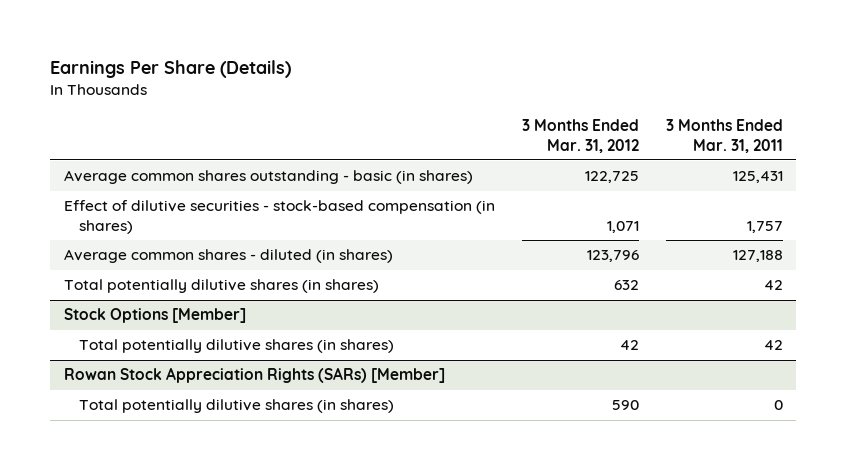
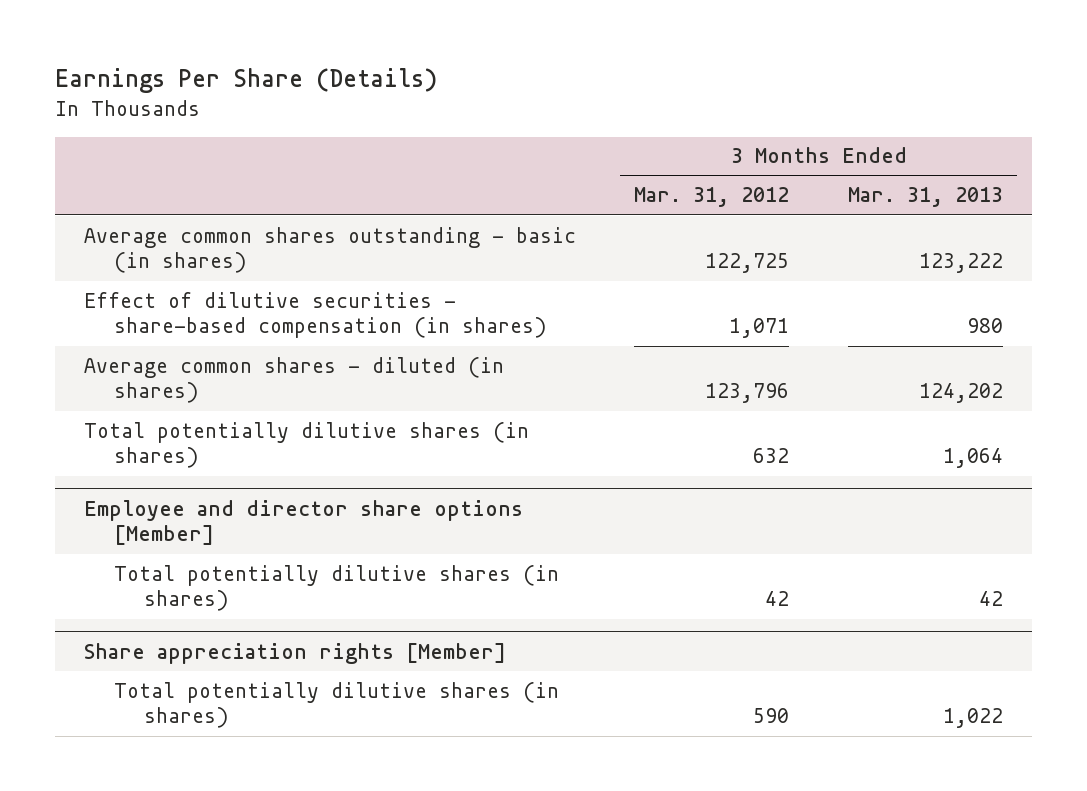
[665,119,783,153] 3 Months Ended Mar. 31, 2011 -> none
none -> [847,187,1003,208] Mar. 31, 2013
[63,200,495,234] Effect of dilutive securities - stock-based compensation (in shares) -> [83,291,547,339] Effect of dilutive securities - share-based compensation (in shares)
[63,308,246,324] Stock Options [Member] -> none
none -> [83,499,523,546] Employee and director share options [Member]
[63,367,445,384] Rowan Stock Appreciation Rights (SARs) [Member] -> none
none -> [83,642,506,664] Share appreciation rights [Member]

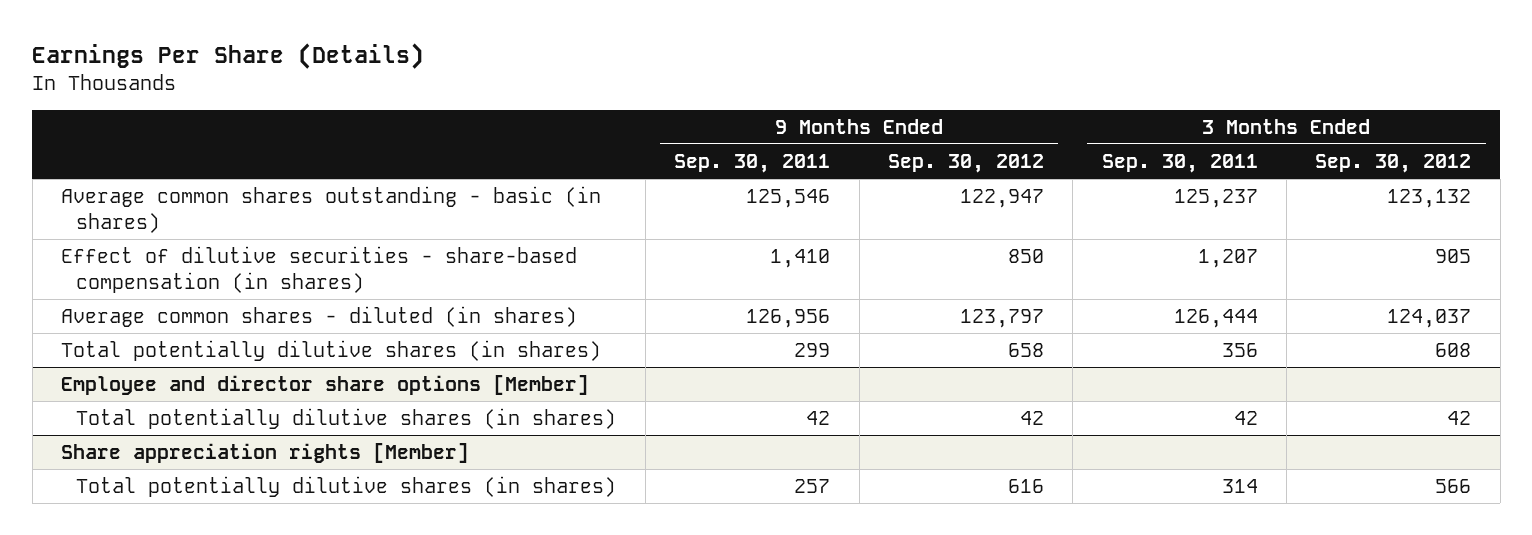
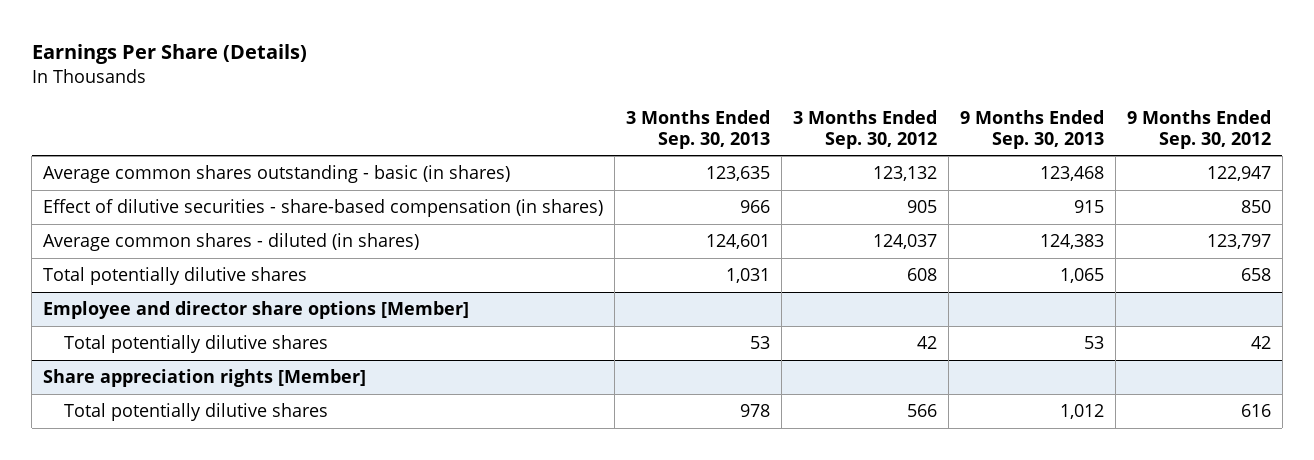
[674,154,831,174] Sep. 30, 2011 -> none
[1101,154,1258,174] Sep. 30, 2011 -> none
none -> [626,109,771,149] 3 Months Ended Sep. 30, 2013
none -> [959,109,1104,149] 9 Months Ended Sep. 30, 2013
[60,340,601,362] Total potentially dilutive shares (in shares) -> [43,267,308,286] Total potentially dilutive shares
[76,408,617,430] Total potentially dilutive shares (in shares) -> [63,335,328,354] Total potentially dilutive shares
[76,476,617,498] Total potentially dilutive shares (in shares) -> [63,403,328,422] Total potentially dilutive shares

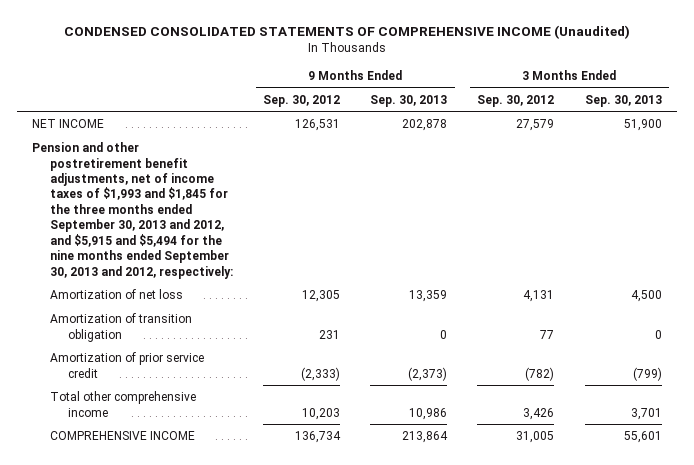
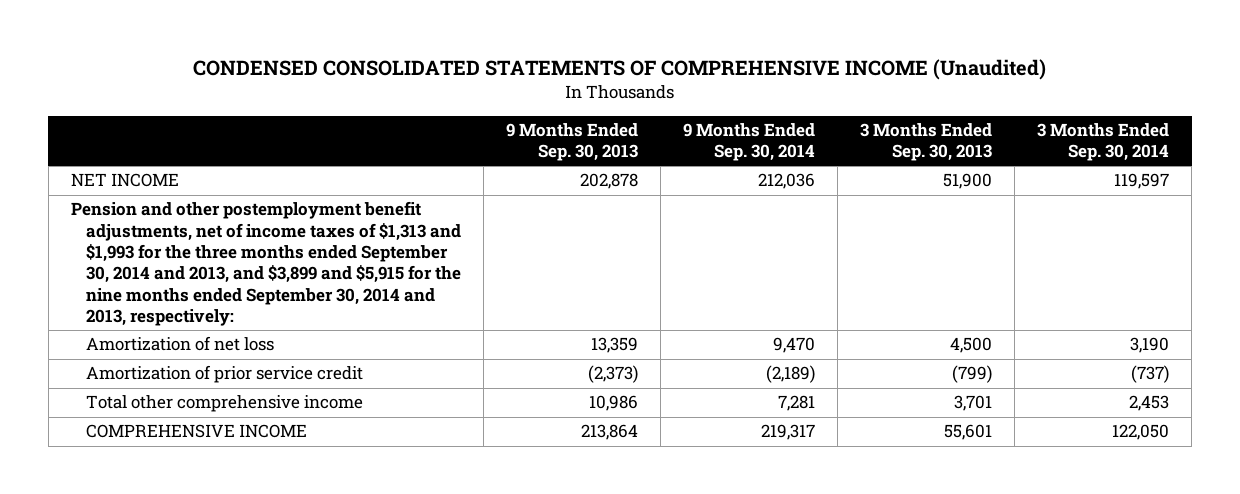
[263,94,341,107] Sep. 30, 2012 -> none
[477,94,555,107] Sep. 30, 2012 -> none
none -> [683,123,816,162] 9 Months Ended Sep. 30, 2014
none -> [1037,123,1170,162] 3 Months Ended Sep. 30, 2014
[32,142,234,279] Pension and other postretirement benefit adjustments, net of income taxes of $1,993 and $1,845 for the three months ended September 30, 2013 and 2012, and $5,915 and $5,494 for the nine months ended September 30, 2013 and 2012, respectively: -> [70,201,461,326] Pension and other postemployment benefit adjustments, net of income taxes of $1,313 and $1,993 for the three months ended September 30, 2014 and 2013, and $3,899 and $5,915 for the nine months ended September 30, 2014 and 2013, respectively:
[50,313,193,342] Amortization of transition obligation -> none

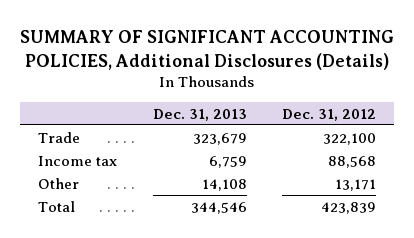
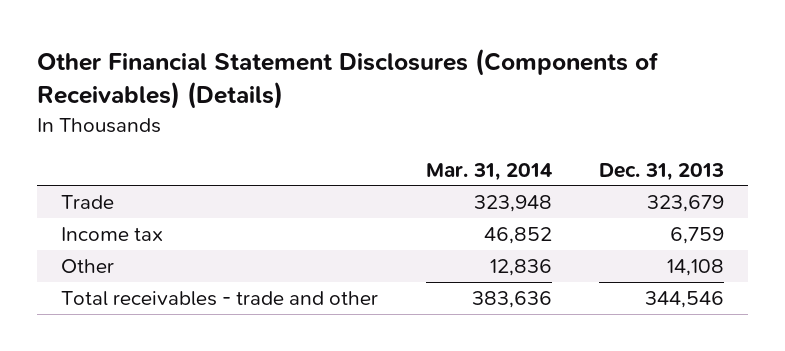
[20,30,395,70] SUMMARY OF SIGNIFICANT ACCOUNTING POLICIES, Additional Disclosures (Details) -> [37,48,660,110] Other Financial Statement Disclosures (Components of Receivables) (Details)
[282,108,377,121] Dec. 31, 2012 -> none
none -> [425,162,552,181] Mar. 31, 2014
[37,200,75,212] Total -> [61,291,379,307] Total receivables - trade and other

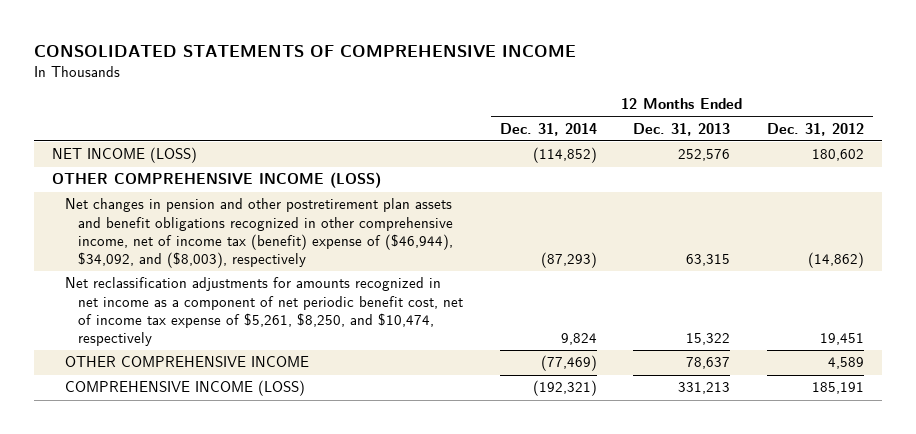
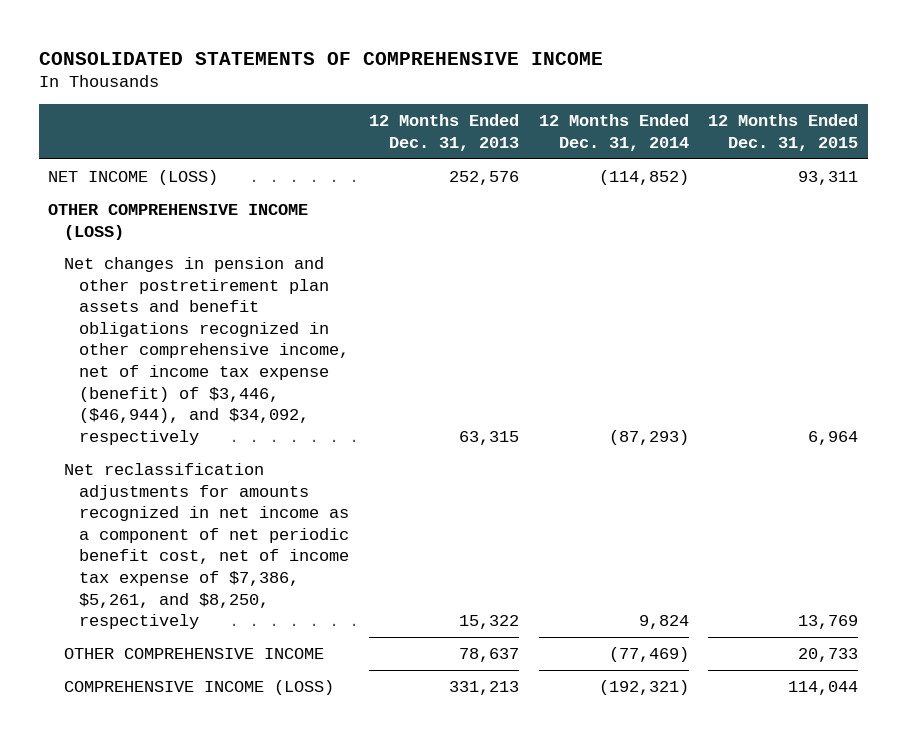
[766,122,864,136] Dec. 31, 2012 -> none
none -> [708,114,859,151] 12 Months Ended Dec. 31, 2015
[65,198,454,269] Net changes in pension and other postretirement plan assets and benefit obligations recognized in other comprehensive income, net of income tax (benefit) expense of ($46,944), $34,092, and ($8,003), respectively -> [63,256,350,445] Net changes in pension and other postretirement plan assets and benefit obligations recognized in other comprehensive income, net of income tax expense (benefit) of $3,446, ($46,944), and $34,092, respectively
[65,277,464,347] Net reclassification adjustments for amounts recognized in net income as a component of net periodic benefit cost, net of income tax expense of $5,261, $8,250, and $10,474, respectively -> [63,462,350,630] Net reclassification adjustments for amounts recognized in net income as a component of net periodic benefit cost, net of income tax expense of $7,386, $5,261, and $8,250, respectively

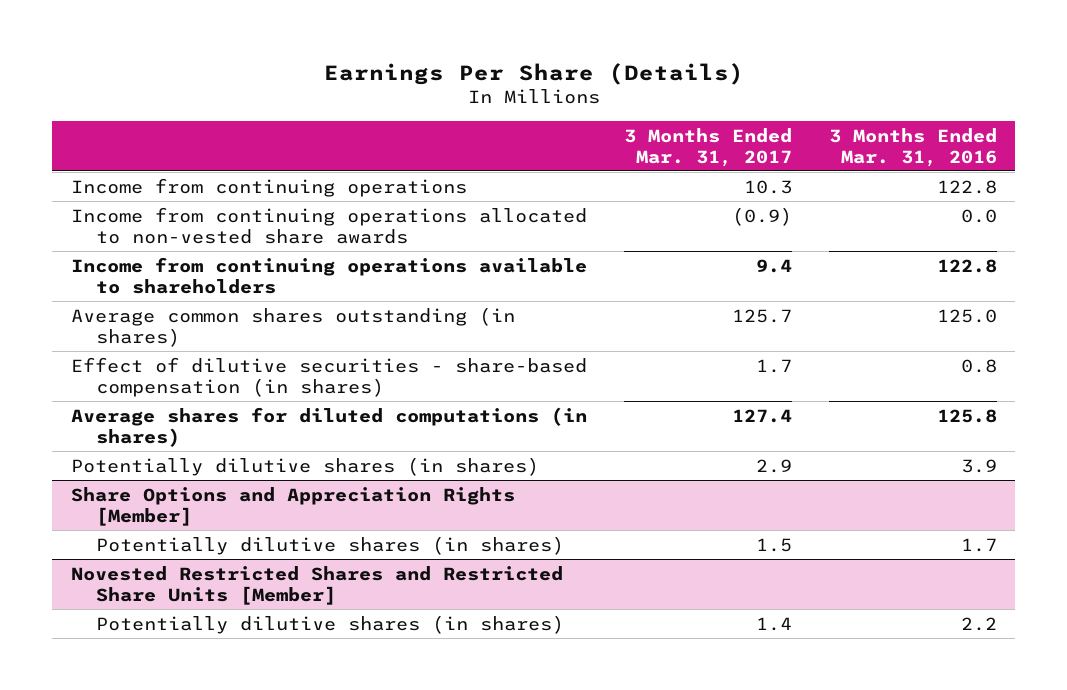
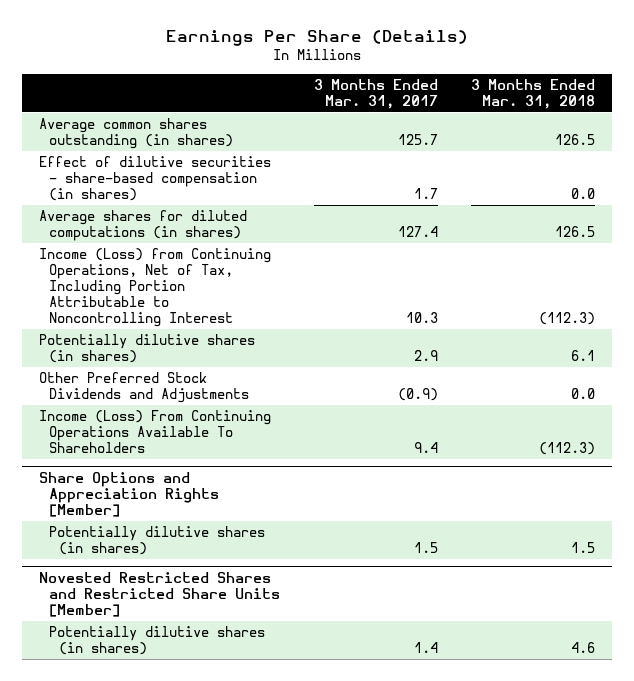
[828,127,997,167] 3 Months Ended Mar. 31, 2016 -> none
none -> [471,78,596,109] 3 Months Ended Mar. 31, 2018
[70,177,467,197] Income from continuing operations -> none
[70,206,587,244] Income from continuing operations allocated to non-vested share awards -> none
[70,256,587,294] Income from continuing operations available to shareholders -> none
none -> [38,248,271,327] Income (Loss) from Continuing Operations, Net of Tax, Including Portion Attributable to Noncontrolling Interest
none -> [38,372,249,404] Other Preferred Stock Dividends and Adjustments
none -> [38,410,271,454] Income (Loss) From Continuing Operations Available To Shareholders

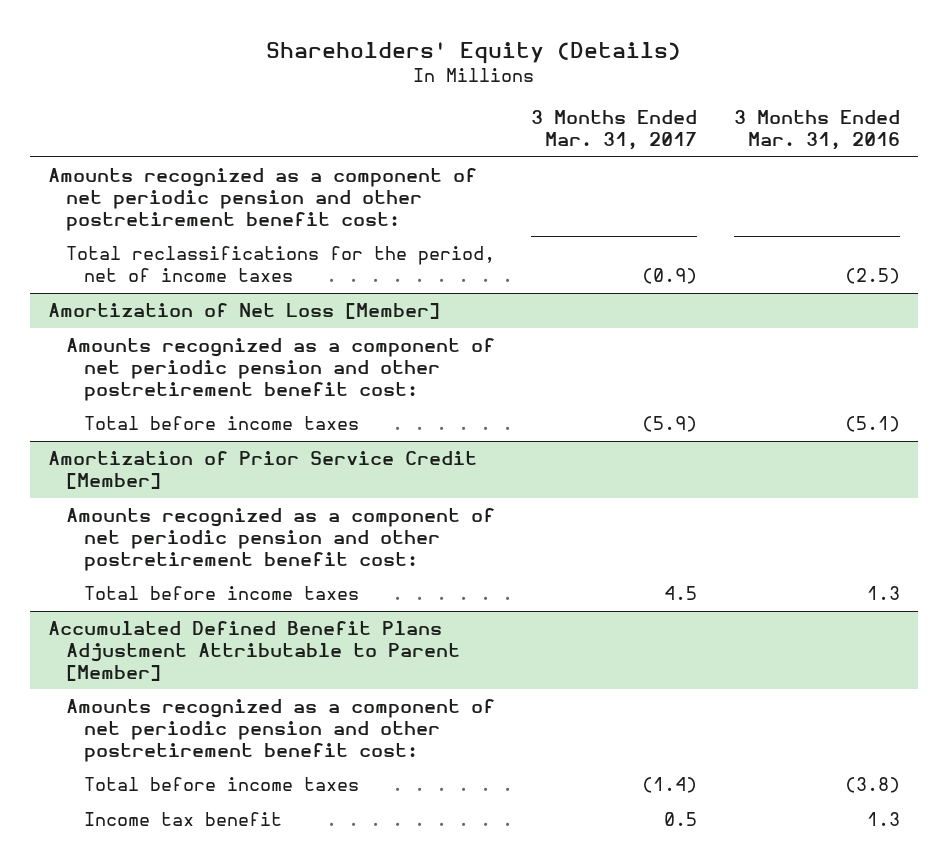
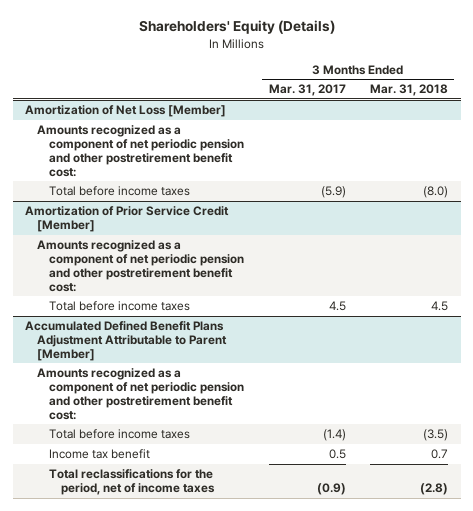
[733,110,900,150] 3 Months Ended Mar. 31, 2016 -> none
none -> [370,84,449,97] Mar. 31, 2018
[48,168,478,231] Amounts recognized as a component of net periodic pension and other postretirement benefit cost: -> none
[66,246,496,283] Total reclassifications for the period, net of income taxes -> none
none -> [48,469,215,496] Total reclassifications for the period, net of income taxes

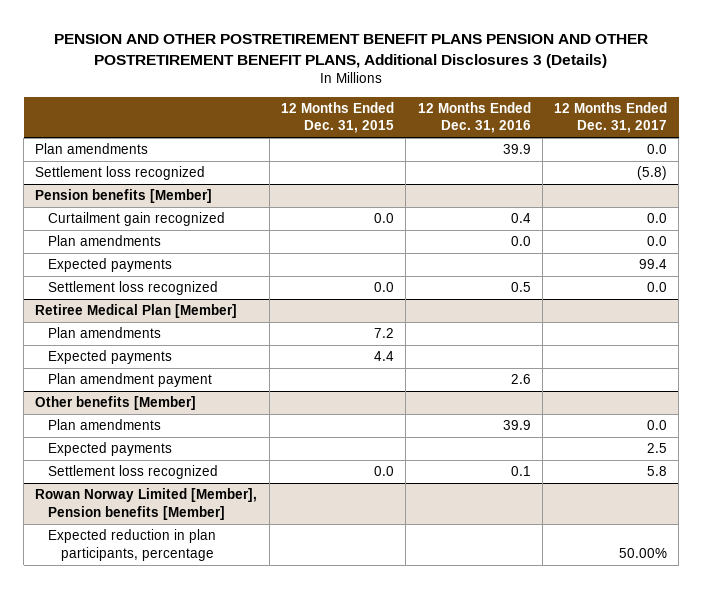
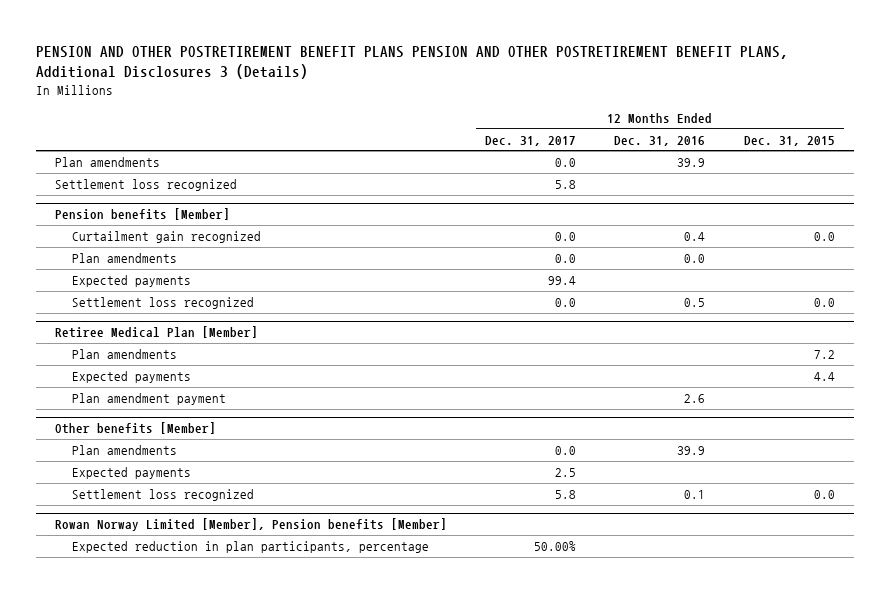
[637,166,668,181] (5.8) -> [555,180,577,190] 5.8

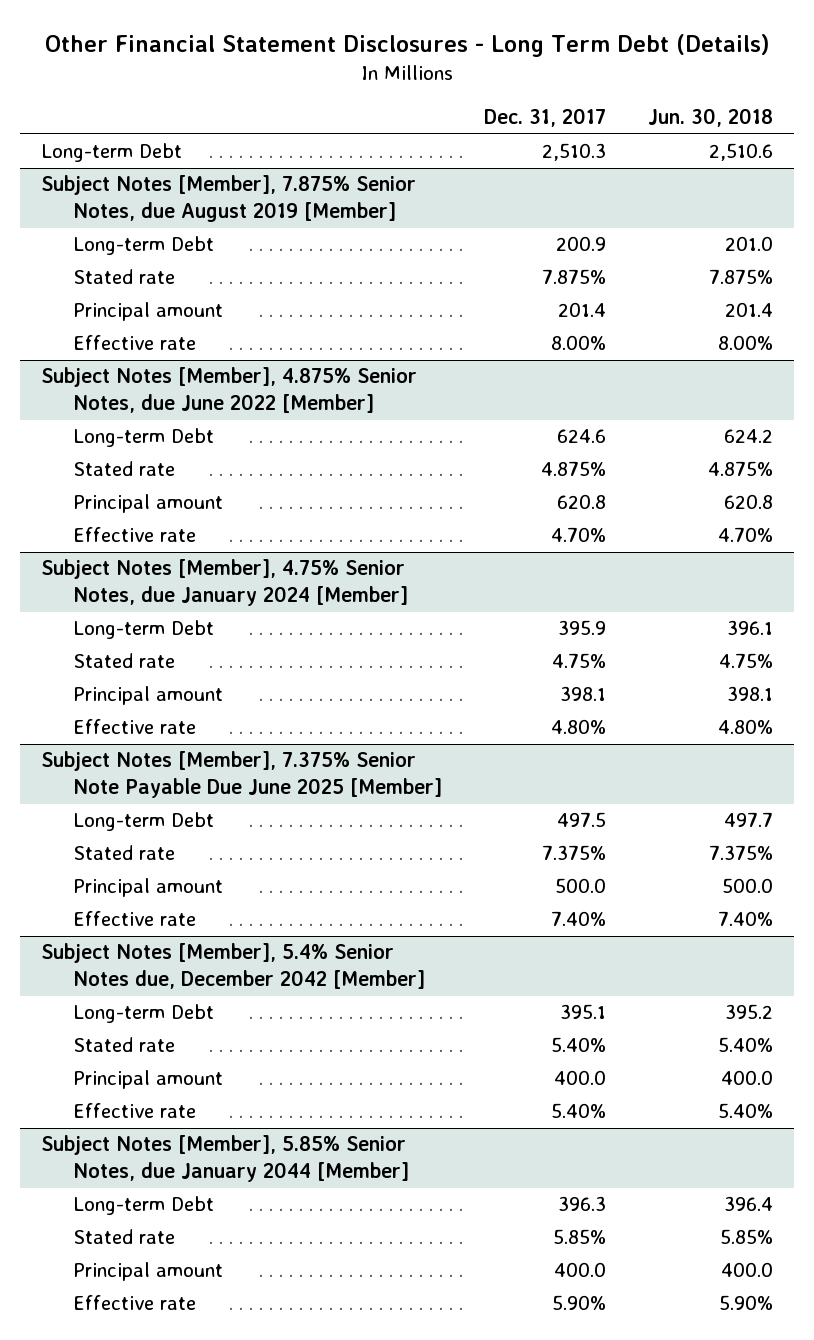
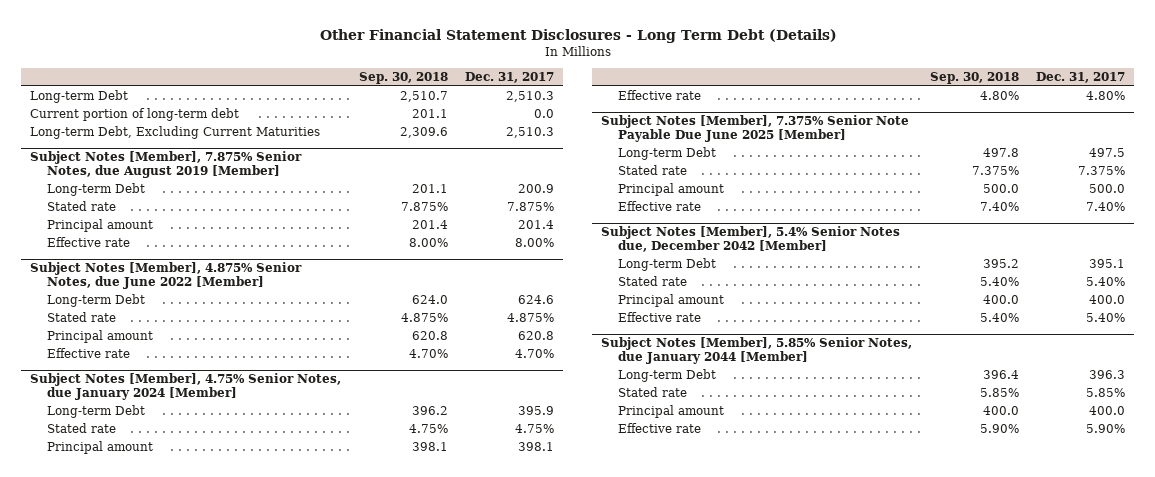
[648,108,774,128] Jun. 30, 2018 -> none
none -> [358,71,448,84] Sep. 30, 2018
none -> [30,108,240,122] Current portion of long-term debt
none -> [30,126,321,140] Long-term Debt, Excluding Current Maturities

